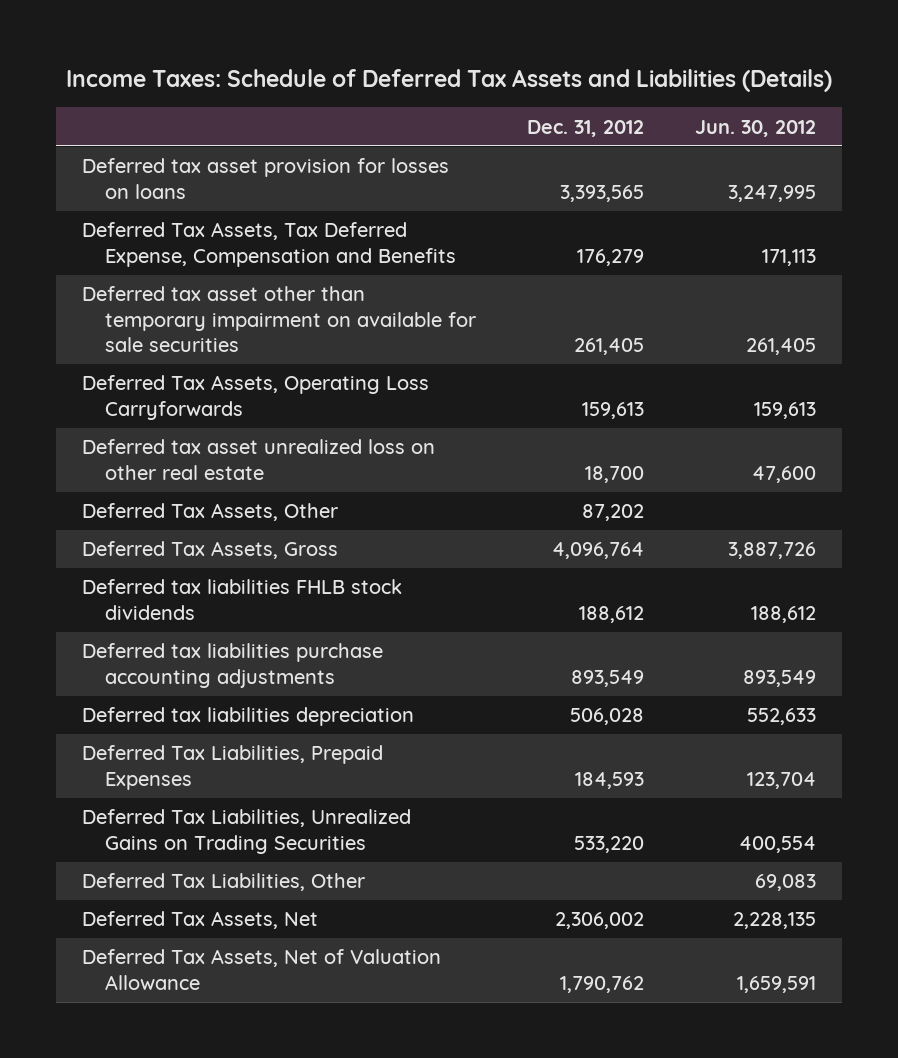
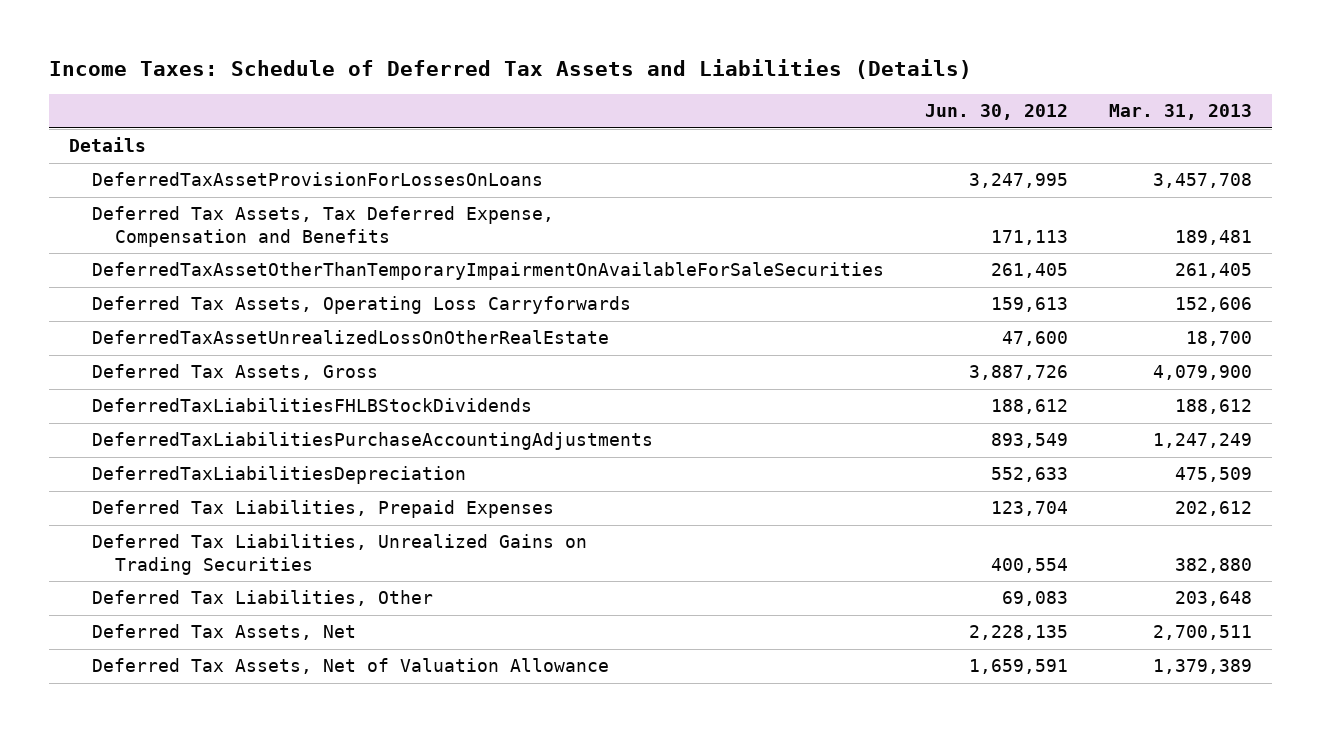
[527,119,645,137] Dec. 31, 2012 -> none
none -> [1108,104,1252,121] Mar. 31, 2013
none -> [68,137,146,153] Details
[81,158,449,199] Deferred tax asset provision for losses on loans -> [92,172,544,187] DeferredTaxAssetProvisionForLossesOnLoans
[81,286,476,352] Deferred tax asset other than temporary impairment on available for sale securities -> [92,262,885,281] DeferredTaxAssetOtherThanTemporaryImpairmentOnAvailableForSaleSecurities
[81,503,338,522] Deferred Tax Assets, Other -> none
[81,439,435,480] Deferred tax asset unrealized loss on other real estate -> [92,330,610,345] DeferredTaxAssetUnrealizedLossOnOtherRealEstate
[81,579,402,620] Deferred tax liabilities FHLB stock dividends -> [92,398,533,413] DeferredTaxLiabilitiesFHLBStockDividends
[81,643,383,688] Deferred tax liabilities purchase accounting adjustments -> [92,432,654,451] DeferredTaxLiabilitiesPurchaseAccountingAdjustments
[81,707,414,727] Deferred tax liabilities depreciation -> [92,466,467,485] DeferredTaxLiabilitiesDepreciation

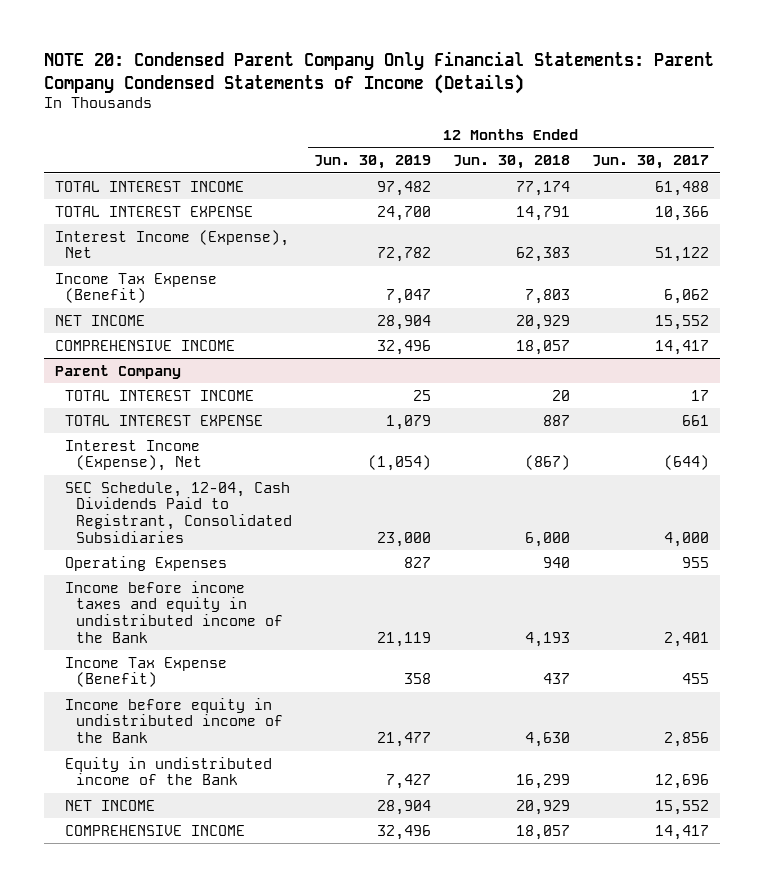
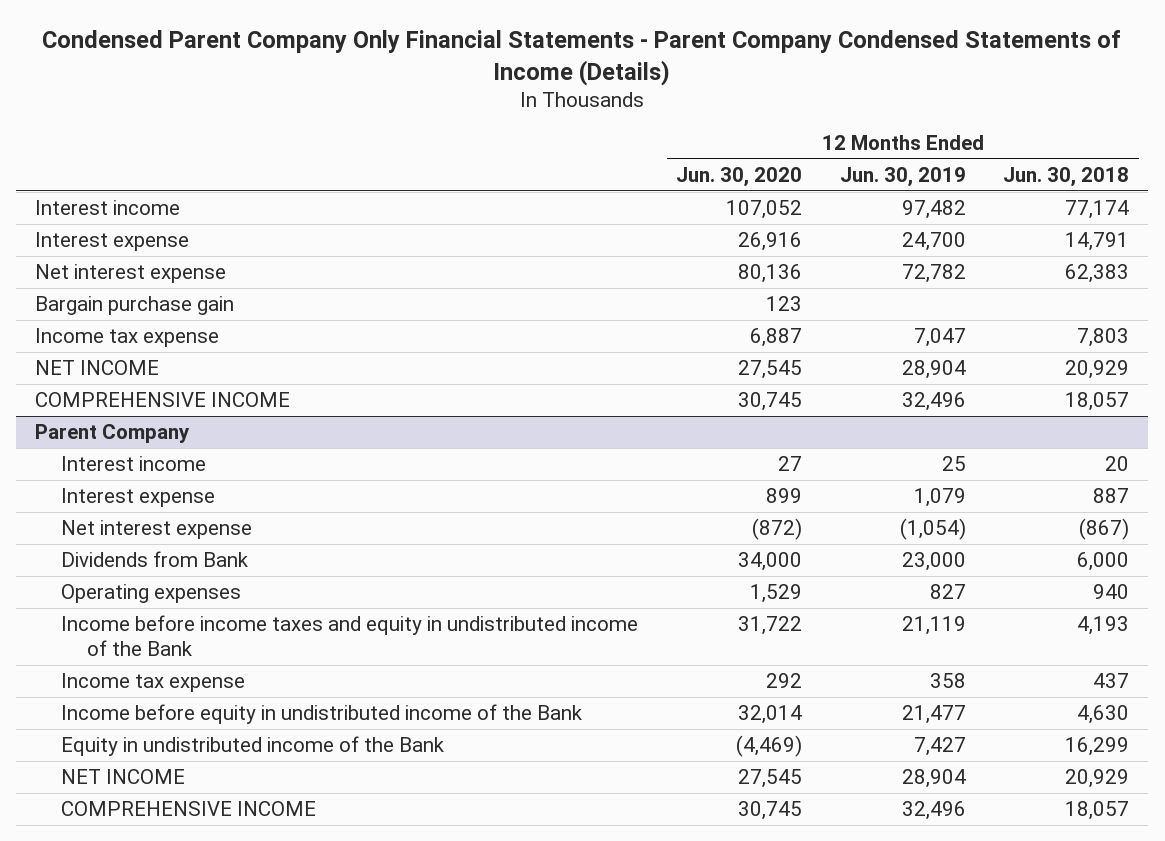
[43,51,714,94] NOTE 20: Condensed Parent Company Only Financial Statements: Parent Company Condensed Statements of Income (Details) -> [42,29,1122,86] Condensed Parent Company Only Financial Statements - Parent Company Condensed Statements of Income (Details)
[591,155,709,170] Jun. 30, 2017 -> none
none -> [675,167,802,188] Jun. 30, 2020
[54,180,244,192] TOTAL INTEREST INCOME -> [35,200,181,216] Interest income
[54,205,253,217] TOTAL INTEREST EXPENSE -> [35,232,190,252] Interest expense
[54,229,289,259] Interest Income (Expense), Net -> [35,264,227,284] Net interest expense
none -> [35,296,235,316] Bargain purchase gain
[54,272,217,304] Income Tax Expense (Benefit) -> [35,328,220,348] Income tax expense
[65,389,255,401] TOTAL INTEREST INCOME -> [61,456,207,472] Interest income
[65,414,264,426] TOTAL INTEREST EXPENSE -> [61,488,216,508] Interest expense
[65,439,202,472] Interest Income (Expense), Net -> [61,520,253,540] Net interest expense
[65,481,292,544] SEC Schedule, 12-04, Cash Dividends Paid to Registrant, Consolidated Subsidiaries -> [61,551,249,568] Dividends from Bank
[65,555,228,571] Operating Expenses -> [61,584,242,604] Operating expenses
[65,656,228,688] Income Tax Expense (Benefit) -> [61,673,246,693] Income tax expense

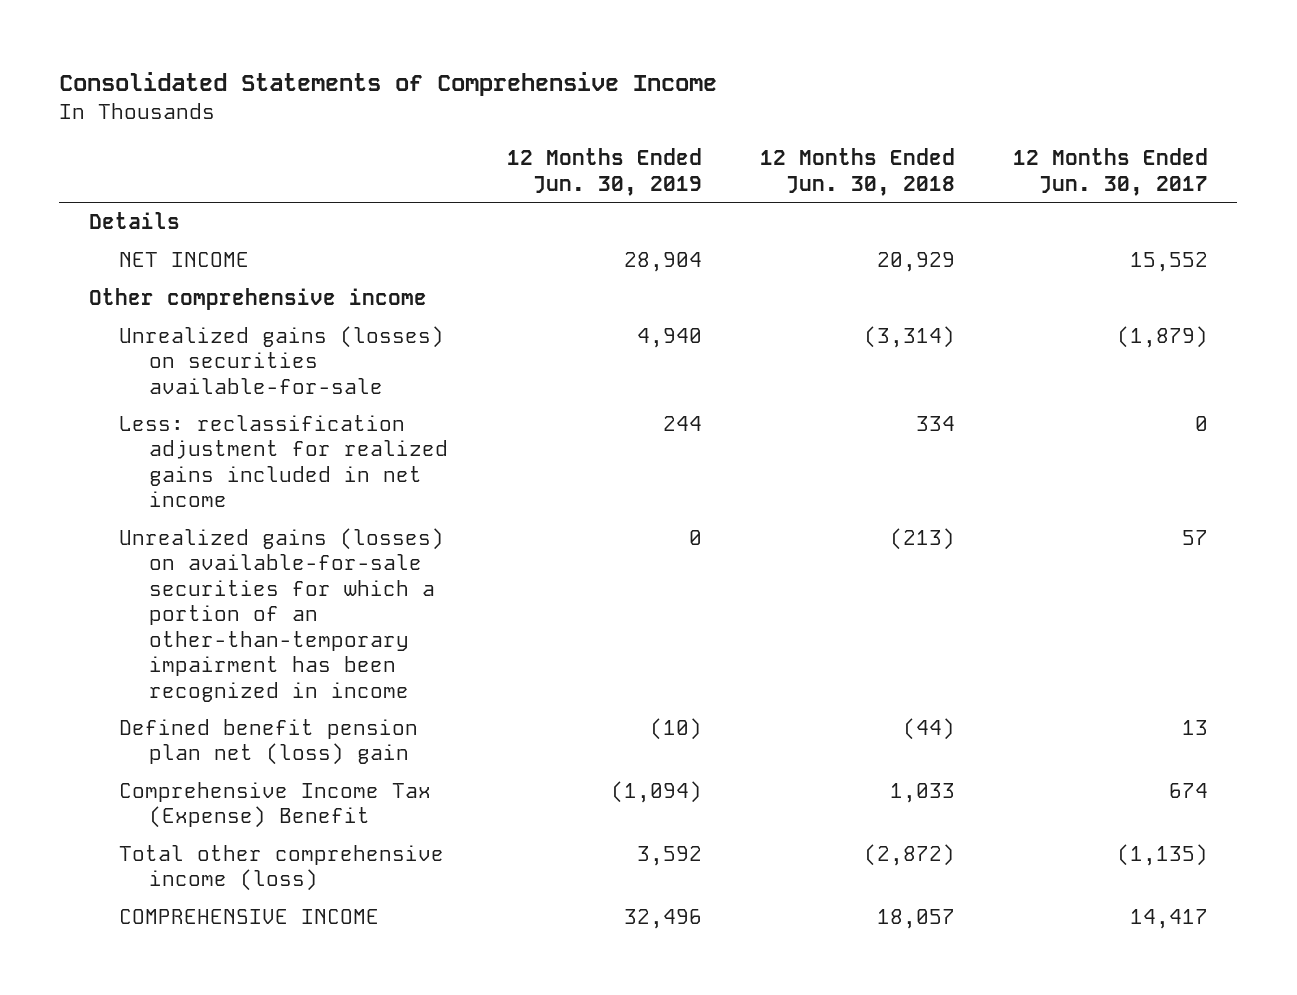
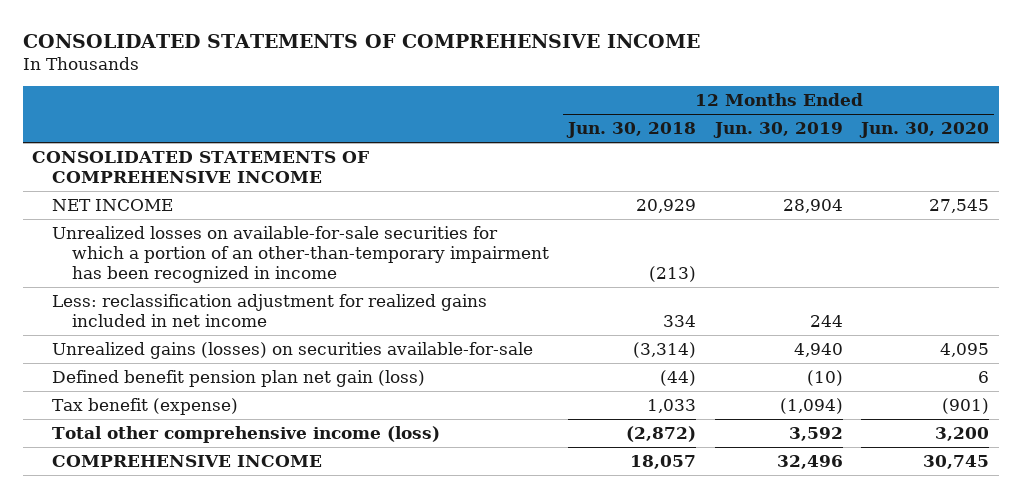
[59,72,718,97] Consolidated Statements of Comprehensive Income -> [22,33,700,48] CONSOLIDATED STATEMENTS OF COMPREHENSIVE INCOME
[1013,148,1209,196] 12 Months Ended Jun. 30, 2017 -> none
none -> [859,122,990,139] Jun. 30, 2020
[88,211,180,229] Details -> none
none -> [32,150,370,183] CONSOLIDATED STATEMENTS OF COMPREHENSIVE INCOME
[88,287,427,310] Other comprehensive income -> none
none -> [51,225,549,283] Unrealized losses on available-for-sale securities for which a portion of an other-than-temporary impairment has been recognized in income
[119,527,445,702] Unrealized gains (losses) on available-for-sale securities for which a portion of an other-than-temporary impairment has been recognized in income -> none
[119,325,445,394] Unrealized gains (losses) on securities available-for-sale -> [51,341,533,359] Unrealized gains (losses) on securities available-for-sale
[119,718,419,766] Defined benefit pension plan net (loss) gain -> [51,369,425,387] Defined benefit pension plan net gain (loss)
[119,781,432,829] Comprehensive Income Tax (Expense) Benefit -> [51,397,238,415] Tax benefit (expense)

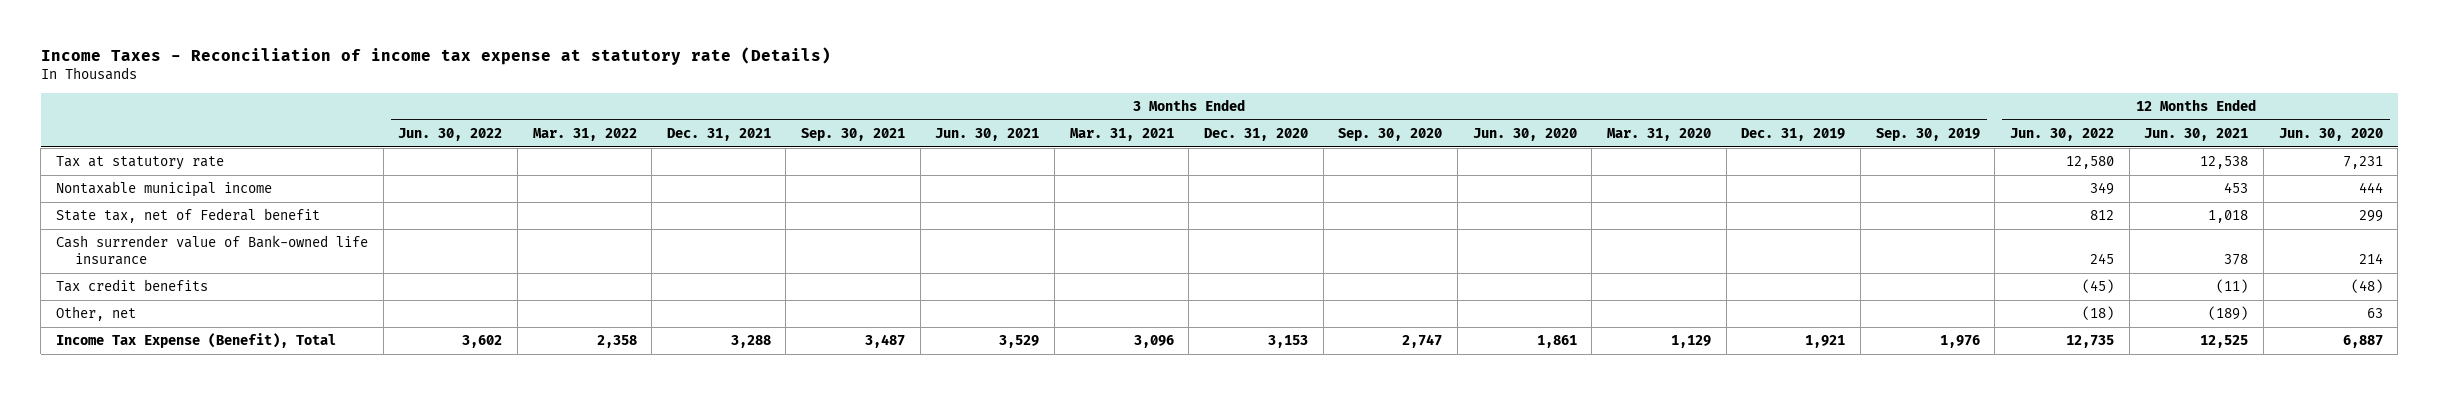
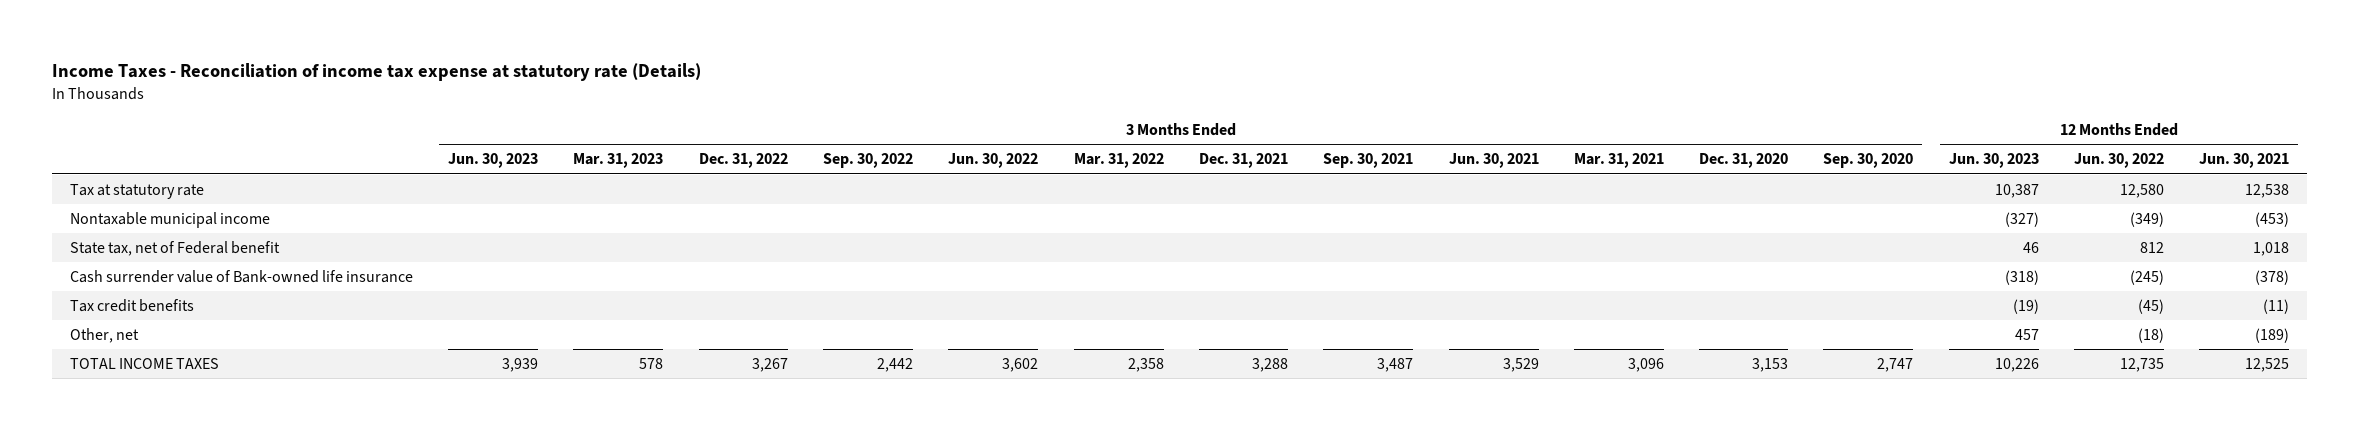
[1472,127,1577,141] Jun. 30, 2020 -> none
[1607,127,1712,141] Mar. 31, 2020 -> none
[1741,127,1846,141] Dec. 31, 2019 -> none
[1875,127,1980,141] Sep. 30, 2019 -> none
[2278,127,2383,141] Jun. 30, 2020 -> none
none -> [448,153,539,169] Jun. 30, 2023
none -> [573,153,664,169] Mar. 31, 2023
none -> [698,153,788,169] Dec. 31, 2022
none -> [823,153,914,169] Sep. 30, 2022
none -> [1948,153,2039,169] Jun. 30, 2023
[2090,182,2115,196] 349 -> [2130,211,2165,227] (349)
[2224,182,2249,194] 453 -> [2255,211,2290,227] (453)
[2090,253,2115,265] 245 -> [2130,269,2165,285] (245)
[2224,254,2249,266] 378 -> [2255,269,2290,285] (378)
[55,333,336,349] Income Tax Expense (Benefit), Total -> [69,357,219,369] TOTAL INCOME TAXES

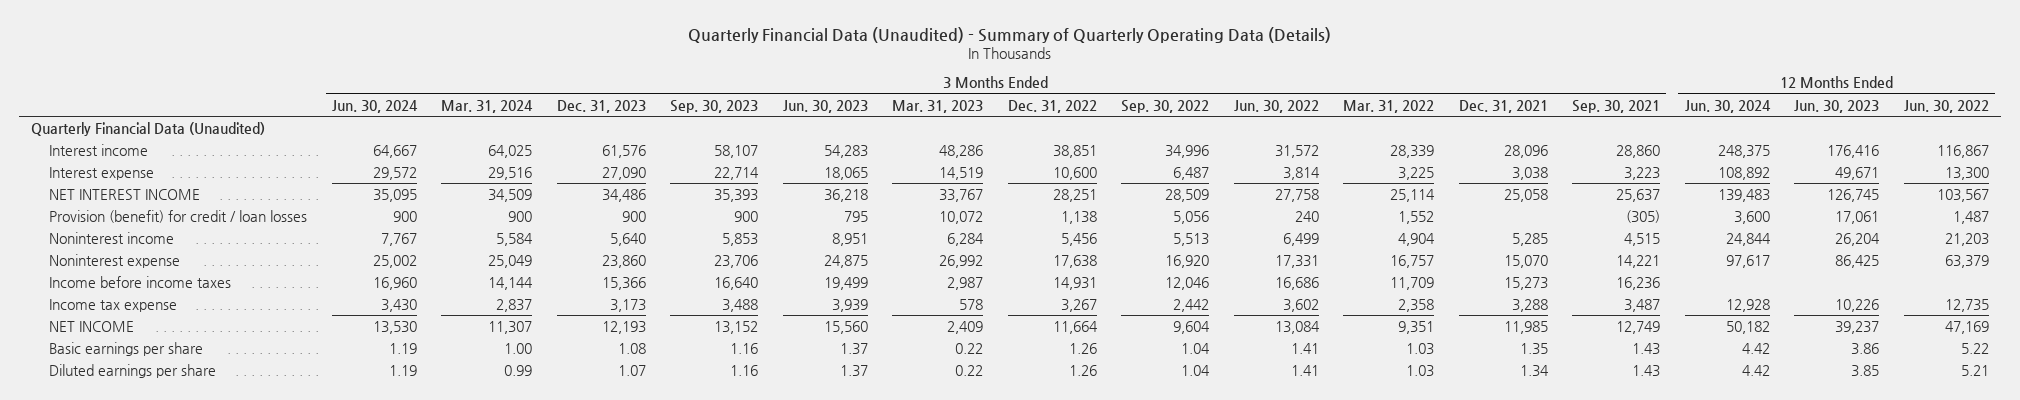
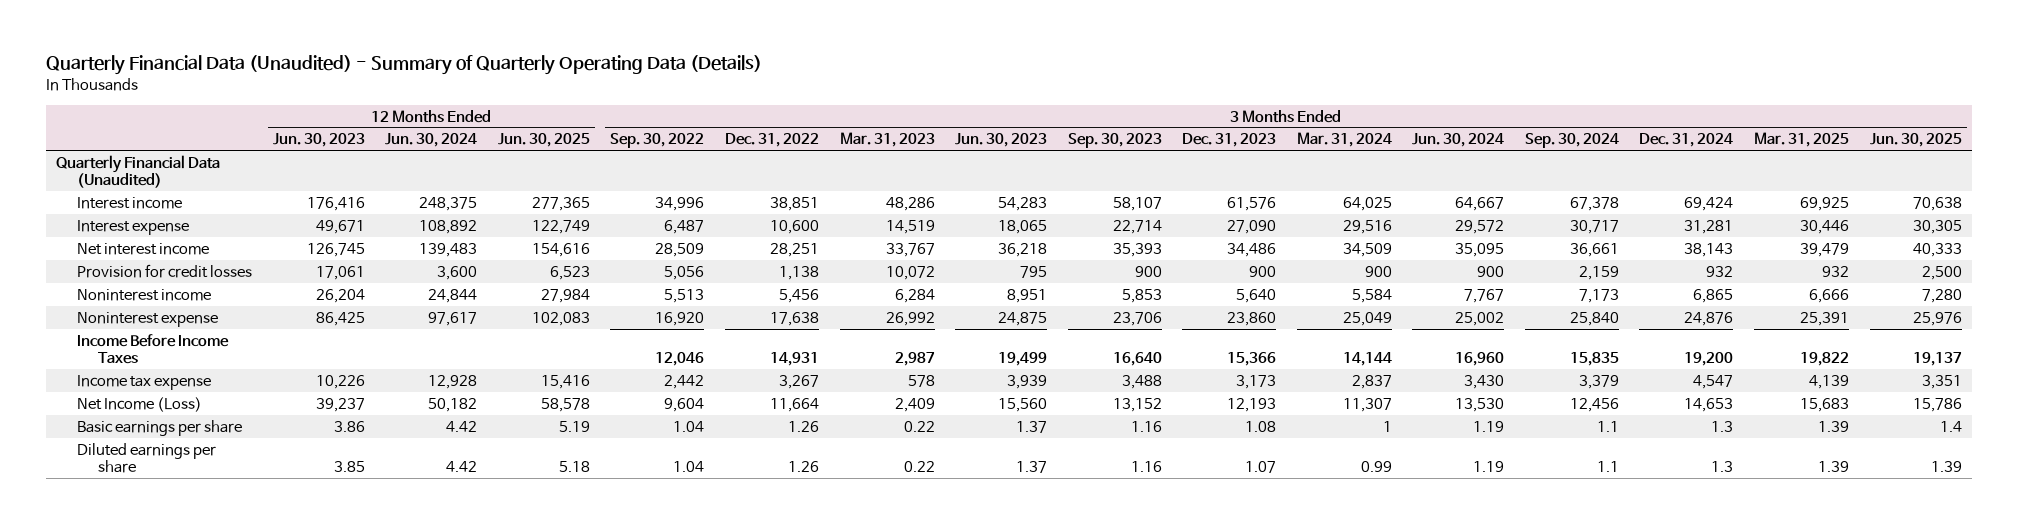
[1233,99,1319,113] Jun. 30, 2022 -> none
[1343,99,1435,113] Mar. 31, 2022 -> none
[1458,99,1548,113] Dec. 31, 2021 -> none
[1572,99,1661,113] Sep. 30, 2021 -> none
[1903,99,1989,113] Jun. 30, 2022 -> none
none -> [497,133,590,148] Jun. 30, 2025
none -> [1524,133,1619,149] Sep. 30, 2024
none -> [1639,133,1734,148] Dec. 31, 2024
none -> [1754,132,1850,148] Mar. 31, 2025
none -> [1869,133,1962,148] Jun. 30, 2025
[49,188,201,200] NET INTEREST INCOME -> [77,242,210,255] Net interest income
[49,209,308,223] Provision (benefit) for credit / loan losses -> [77,263,253,278] Provision for credit losses
[49,275,232,288] Income before income taxes -> [77,333,230,365] Income Before Income Taxes
[49,320,135,332] NET INCOME -> [77,396,203,412] Net Income (Loss)
[504,342,533,354] 1.00 -> [1382,420,1392,432] 1

